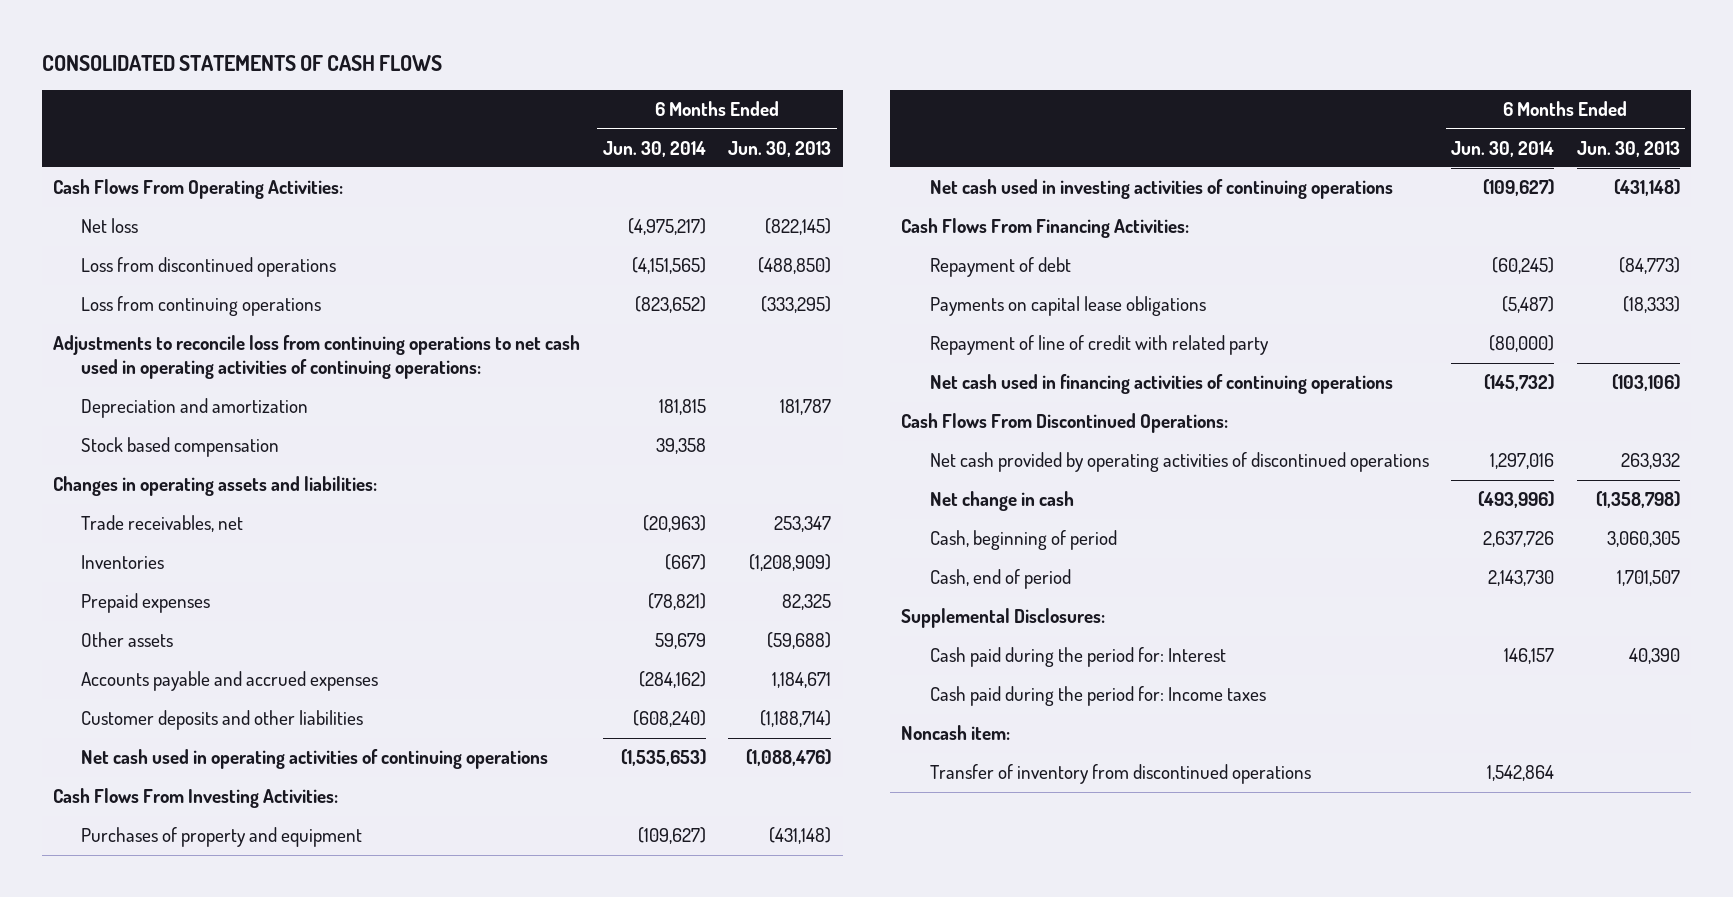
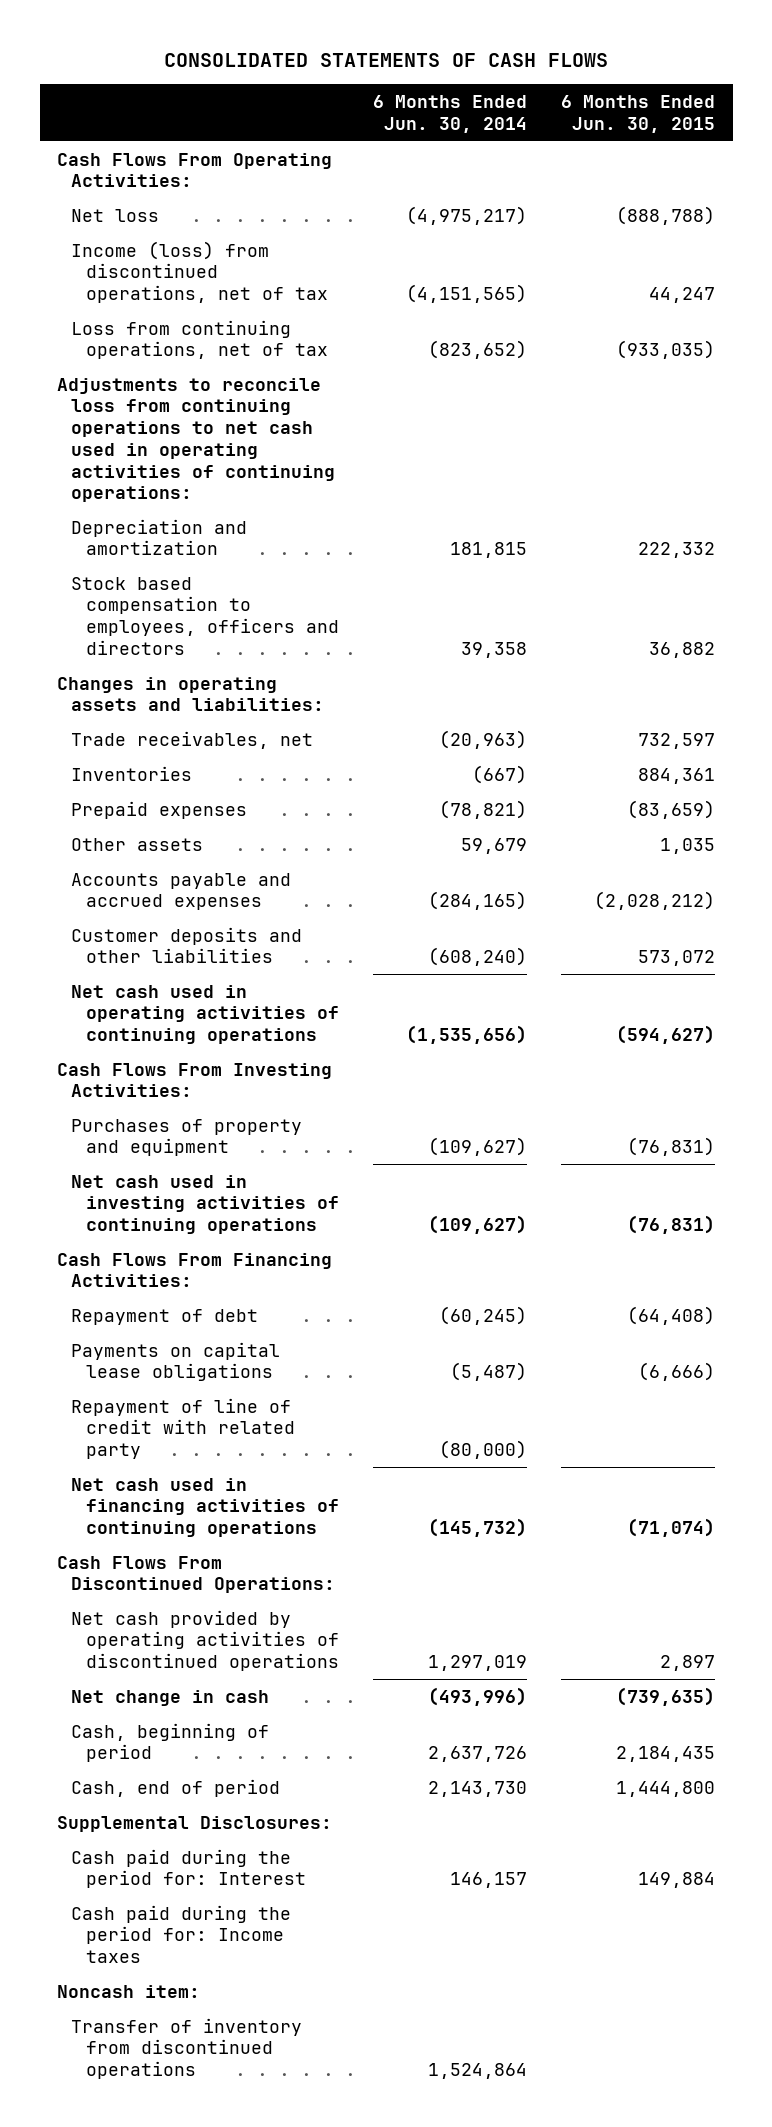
[728,140,832,157] Jun. 30, 2013 -> none
none -> [561,95,716,133] 6 Months Ended Jun. 30, 2015
[81,257,337,278] Loss from discontinued operations -> [71,240,328,304] Income (loss) from discontinued operations, net of tax
[81,296,322,317] Loss from continuing operations -> [71,319,328,360] Loss from continuing operations, net of tax
[81,437,280,458] Stock based compensation -> [71,576,339,655] Stock based compensation to employees, officers and directors
[638,671,706,689] (284,162) -> [428,891,528,911] (284,165)
[620,749,706,767] (1,535,653) -> [406,1025,528,1045] (1,535,656)
[1490,453,1555,470] 1,297,016 -> [428,1655,528,1672] 1,297,019
[1487,765,1555,782] 1,542,864 -> [428,2063,528,2080] 1,524,864

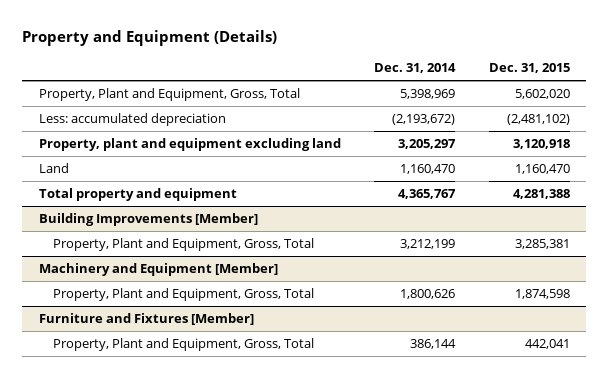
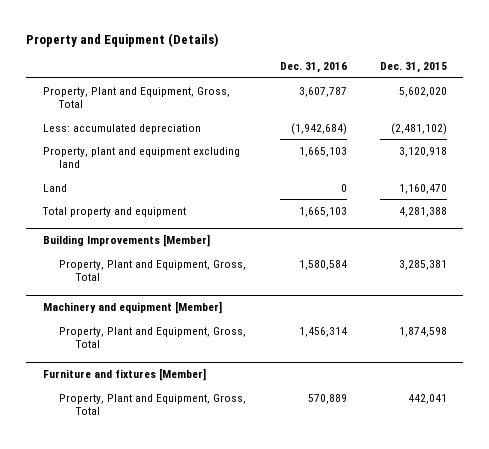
[374,62,457,73] Dec. 31, 2014 -> none
none -> [279,62,347,74] Dec. 31, 2016
[39,263,279,277] Machinery and Equipment [Member] -> [42,301,222,315] Machinery and equipment [Member]
[39,313,255,326] Furniture and Fixtures [Member] -> [42,368,206,382] Furniture and fixtures [Member]

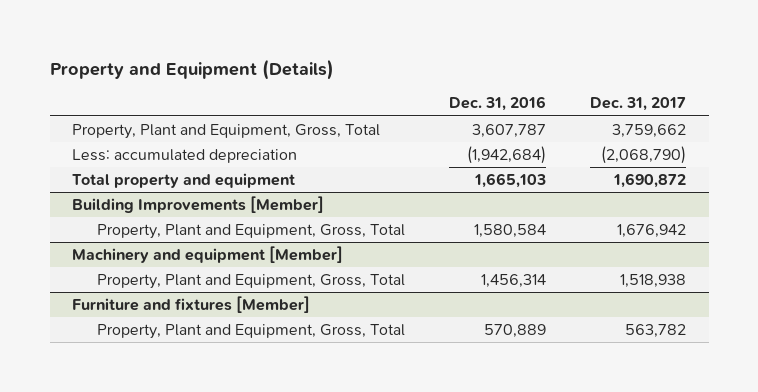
[379,62,447,74] Dec. 31, 2015 -> none
none -> [590,97,687,112] Dec. 31, 2017
[42,146,240,169] Property, plant and equipment excluding land -> none
[42,183,67,192] Land -> none

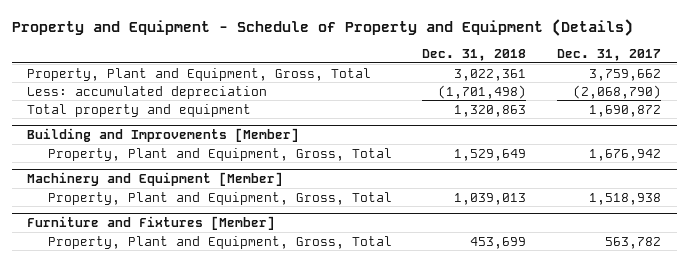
[49,58,334,80] Property and Equipment (Details) -> [11,18,633,36] Property and Equipment - Schedule of Property and Equipment (Details)
[449,96,547,112] Dec. 31, 2016 -> none
none -> [422,49,527,62] Dec. 31, 2018
[72,196,325,214] Building Improvements [Member] -> [27,128,300,143] Building and Improvements [Member]
[72,246,344,264] Machinery and equipment [Member] -> [27,172,284,187] Machinery and Equipment [Member]
[72,296,311,314] Furniture and fixtures [Member] -> [27,216,276,231] Furniture and Fixtures [Member]

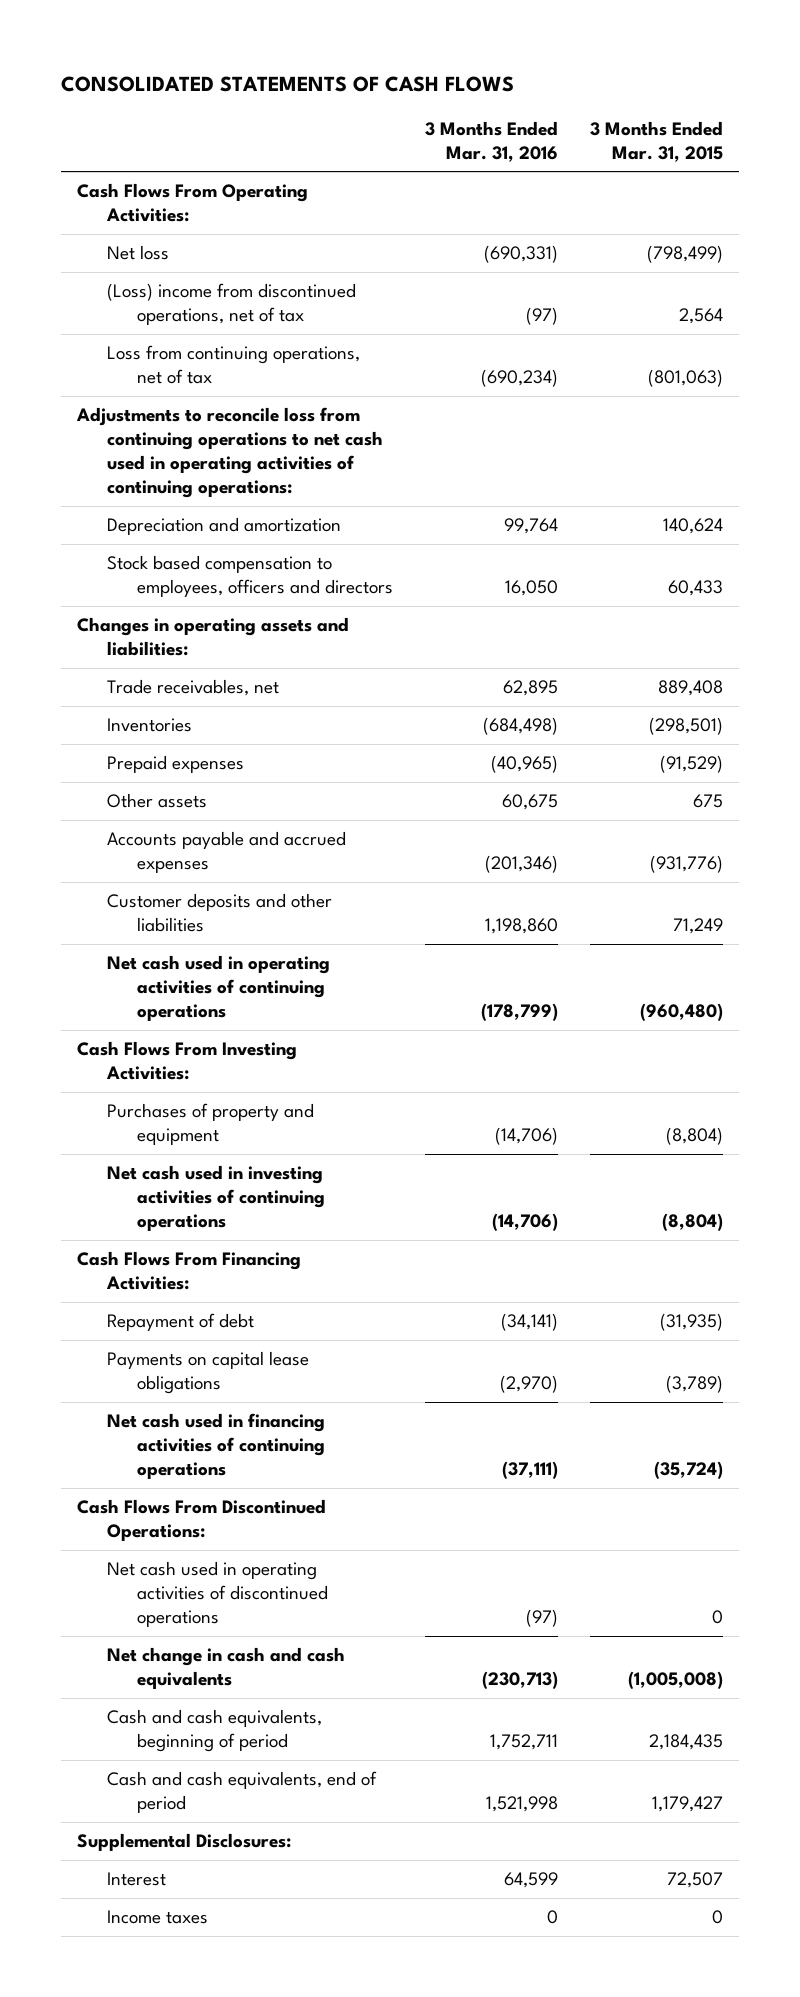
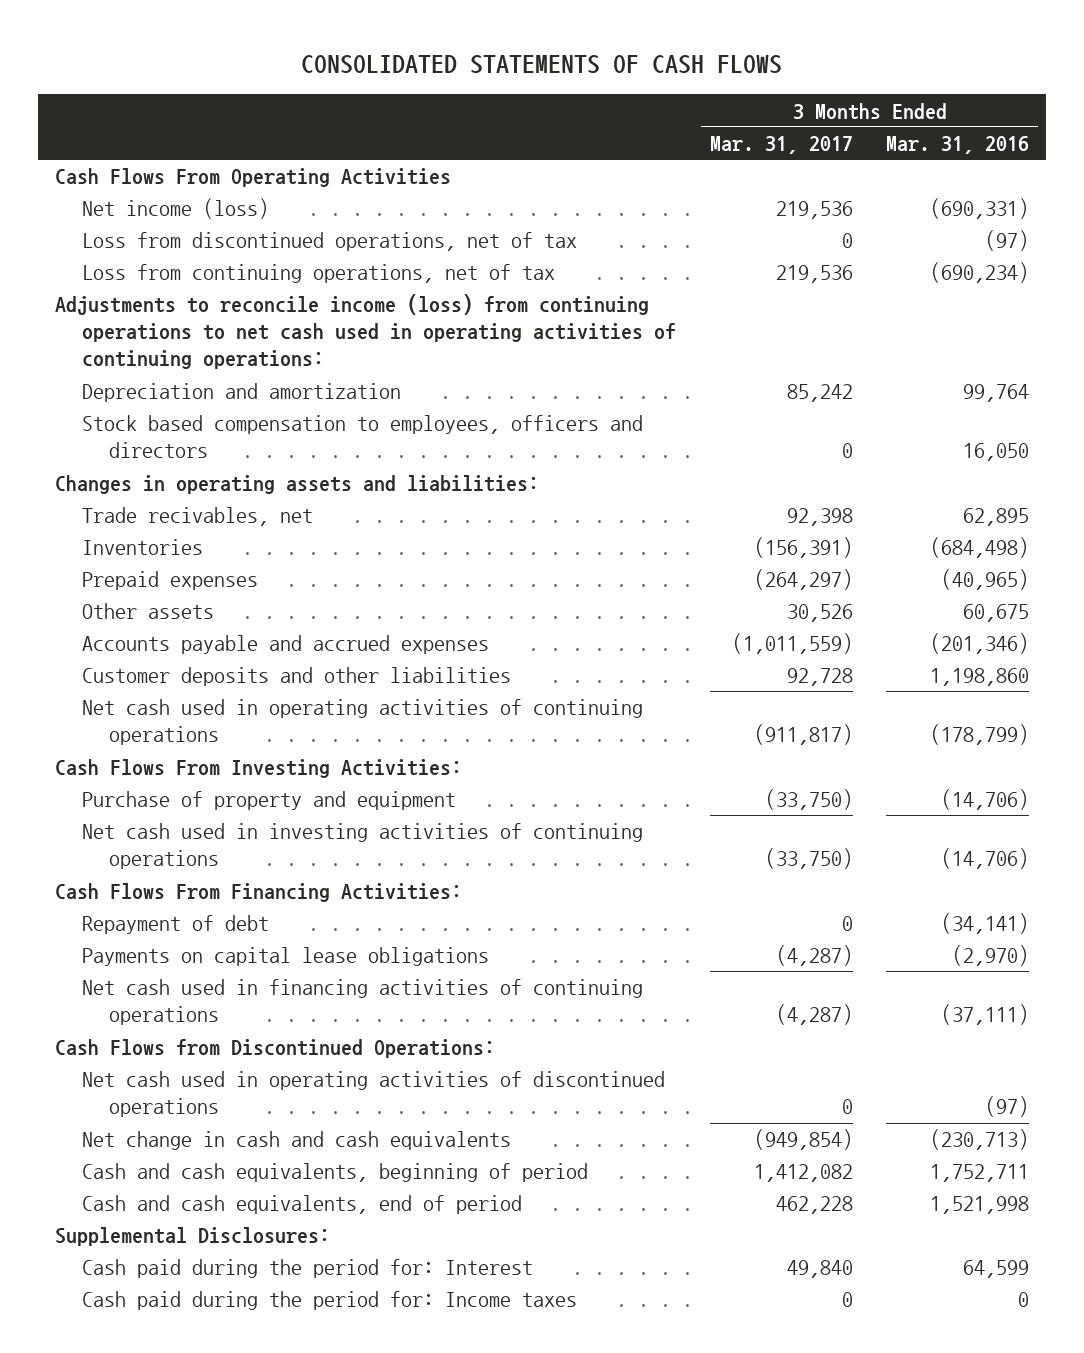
[590,120,724,162] 3 Months Ended Mar. 31, 2015 -> none
none -> [709,136,853,155] Mar. 31, 2017
[77,183,309,223] Cash Flows From Operating Activities: -> [55,168,452,188] Cash Flows From Operating Activities
[107,245,170,261] Net loss -> [82,198,270,220] Net income (loss)
[107,283,357,326] (Loss) income from discontinued operations, net of tax -> [82,232,578,252] Loss from discontinued operations, net of tax
[76,407,384,499] Adjustments to reconcile loss from continuing operations to net cash used in operating activities of continuing operations: -> [55,294,677,370] Adjustments to reconcile income (loss) from continuing operations to net cash used in operating activities of continuing operations:
[107,679,280,697] Trade receivables, net -> [82,507,314,527] Trade recivables, net
[107,1103,315,1146] Purchases of property and equipment -> [82,791,457,811] Purchase of property and equipment
[77,1499,327,1542] Cash Flows From Discontinued Operations: -> [55,1039,496,1059] Cash Flows from Discontinued Operations:
[107,1872,167,1887] Interest -> [82,1259,534,1279] Cash paid during the period for: Interest
[107,1910,209,1925] Income taxes -> [82,1291,578,1311] Cash paid during the period for: Income taxes

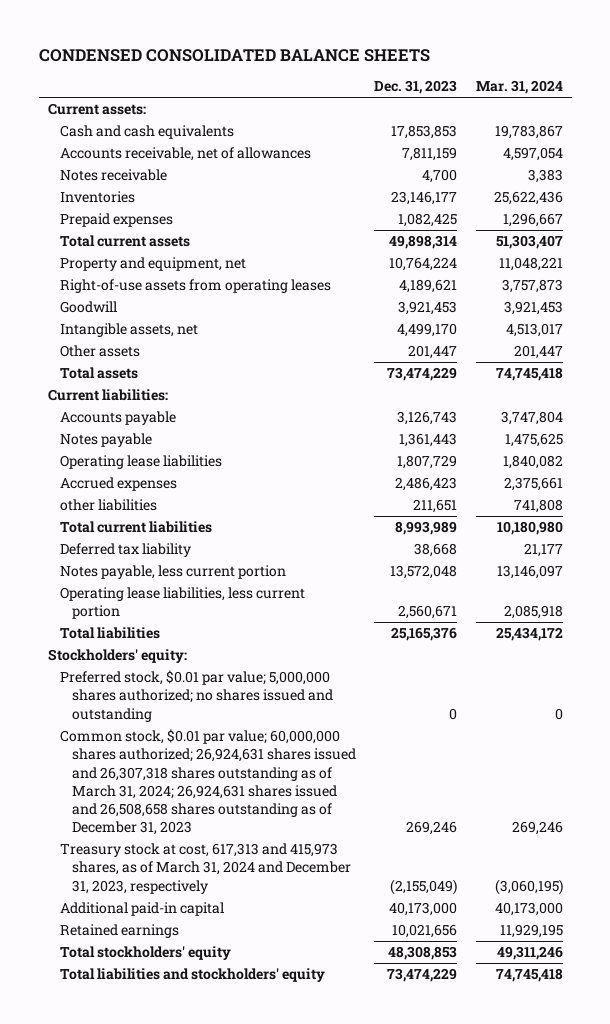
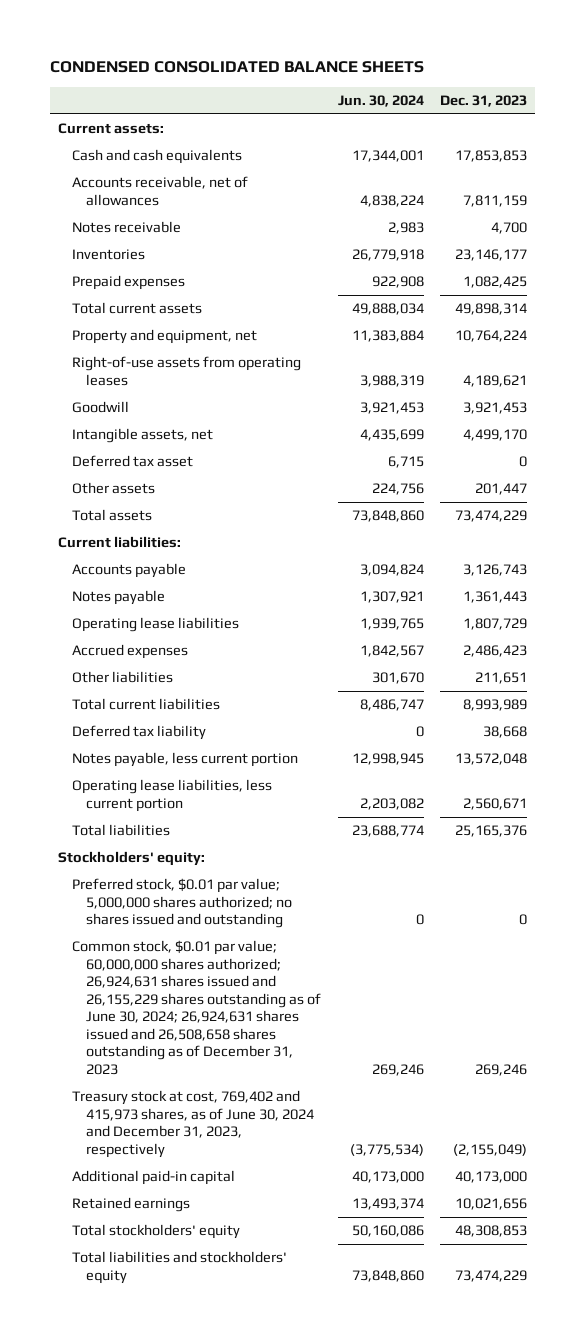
[475,80,563,95] Mar. 31, 2024 -> none
none -> [337,94,424,107] Jun. 30, 2024
none -> [72,455,194,468] Deferred tax asset
[59,499,157,512] other liabilities -> [72,671,174,684] Other liabilities
[59,729,356,836] Common stock, $0.01 par value; 60,000,000 shares authorized; 26,924,631 shares issued and 26,307,318 shares outstanding as of March 31, 2024; 26,924,631 shares issued and 26,508,658 shares outstanding as of December 31, 2023 -> [72,940,322,1075] Common stock, $0.01 par value; 60,000,000 shares authorized; 26,924,631 shares issued and 26,155,229 shares outstanding as of June 30, 2024; 26,924,631 shares issued and 26,508,658 shares outstanding as of December 31, 2023
[59,843,351,894] Treasury stock at cost, 617,313 and 415,973 shares, as of March 31, 2024 and December 31, 2023, respectively -> [72,1090,315,1158] Treasury stock at cost, 769,402 and 415,973 shares, as of June 30, 2024 and December 31, 2023, respectively

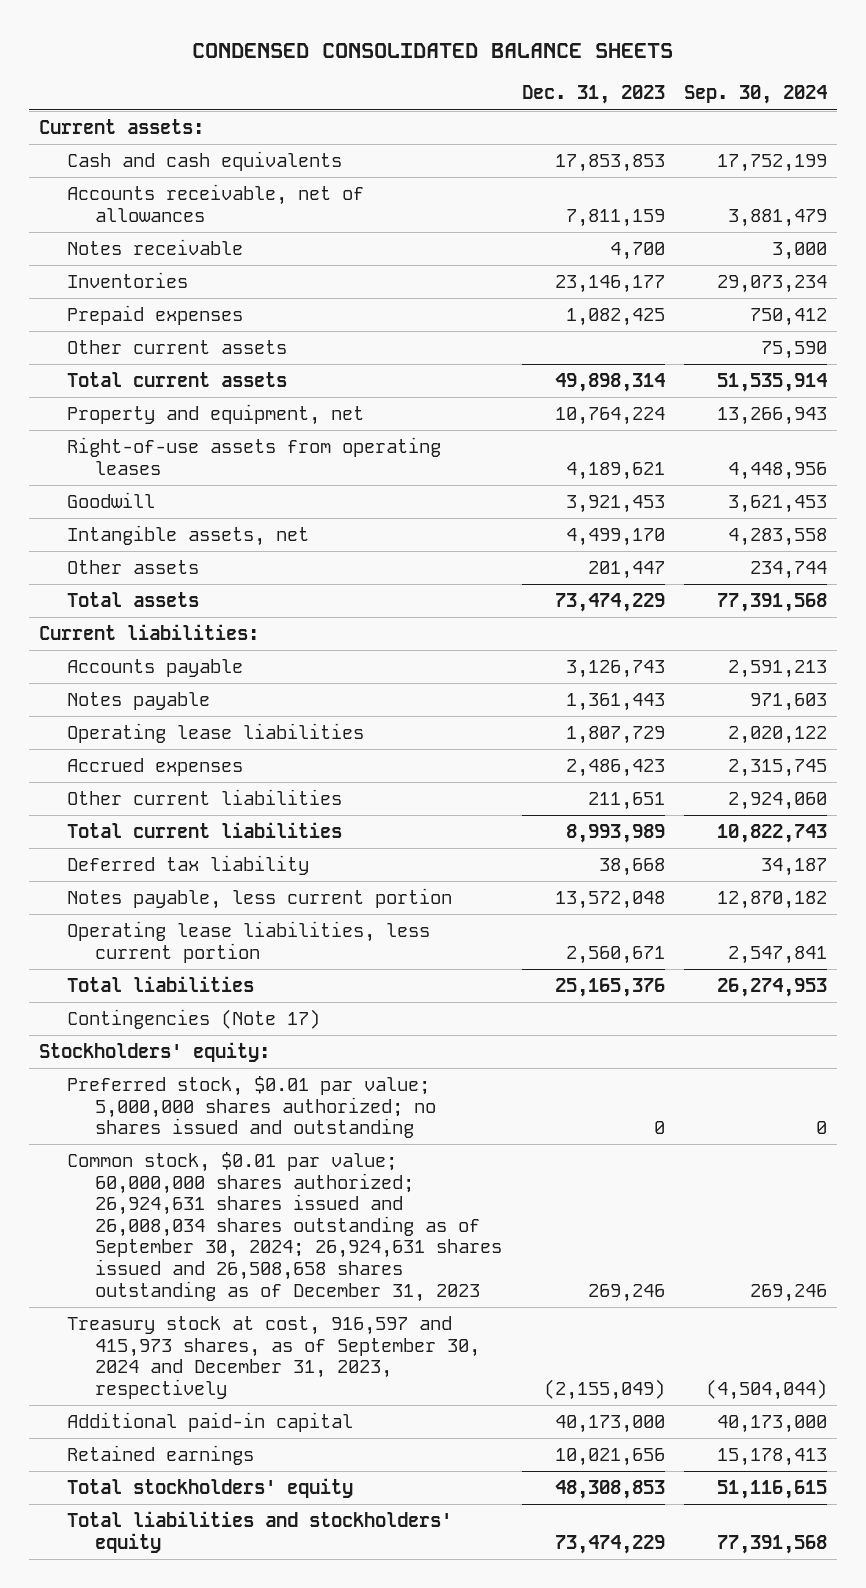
[337,94,424,107] Jun. 30, 2024 -> none
none -> [684,85,828,105] Sep. 30, 2024
none -> [67,340,288,355] Other current assets
[72,455,194,468] Deferred tax asset -> none
[72,671,174,684] Other liabilities -> [67,789,343,806] Other current liabilities
none -> [67,1009,321,1030] Contingencies (Note 17)
[72,940,322,1075] Common stock, $0.01 par value; 60,000,000 shares authorized; 26,924,631 shares issued and 26,155,229 shares outstanding as of June 30, 2024; 26,924,631 shares issued and 26,508,658 shares outstanding as of December 31, 2023 -> [67,1152,503,1302] Common stock, $0.01 par value; 60,000,000 shares authorized; 26,924,631 shares issued and 26,008,034 shares outstanding as of September 30, 2024; 26,924,631 shares issued and 26,508,658 shares outstanding as of December 31, 2023
[72,1090,315,1158] Treasury stock at cost, 769,402 and 415,973 shares, as of June 30, 2024 and December 31, 2023, respectively -> [67,1316,481,1399] Treasury stock at cost, 916,597 and 415,973 shares, as of September 30, 2024 and December 31, 2023, respectively

